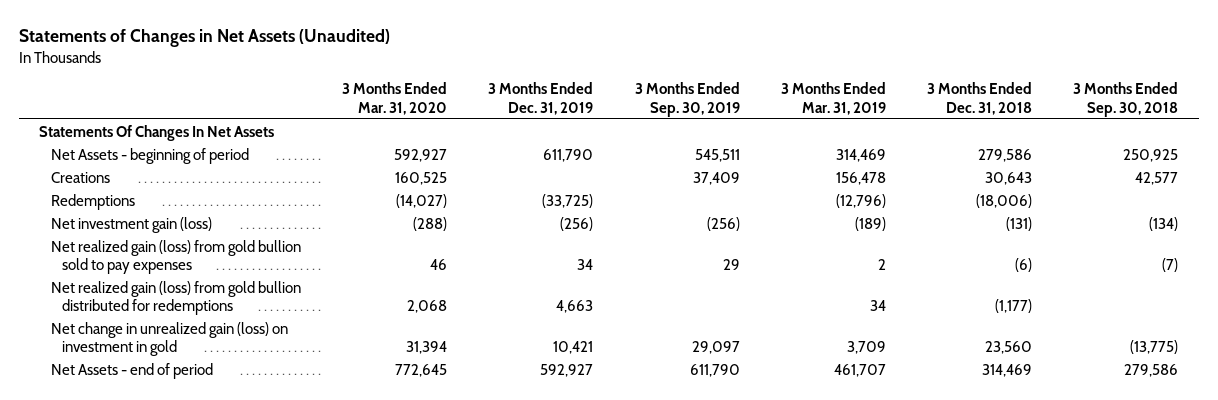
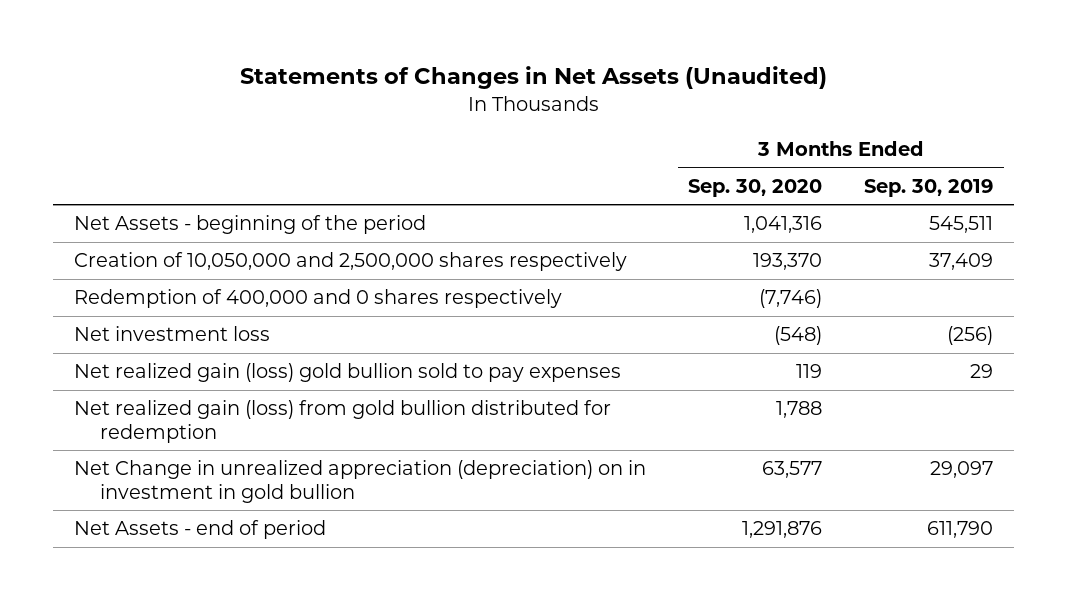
[341,82,447,115] 3 Months Ended Mar. 31, 2020 -> none
[488,82,594,115] 3 Months Ended Dec. 31, 2019 -> none
[780,82,886,115] 3 Months Ended Mar. 31, 2019 -> none
[927,82,1033,115] 3 Months Ended Dec. 31, 2018 -> none
[1073,82,1179,117] 3 Months Ended Sep. 30, 2018 -> none
none -> [688,178,823,197] Sep. 30, 2020
[39,124,275,141] Statements Of Changes In Net Assets -> none
[50,147,249,164] Net Assets - beginning of period -> [74,215,427,235] Net Assets - beginning of the period
[50,171,110,183] Creations -> [74,252,628,272] Creation of 10,050,000 and 2,500,000 shares respectively
[50,193,135,210] Redemptions -> [74,289,563,309] Redemption of 400,000 and 0 shares respectively
[50,216,212,233] Net investment gain (loss) -> [74,326,271,342] Net investment loss
[50,239,301,274] Net realized gain (loss) from gold bullion sold to pay expenses -> [74,363,622,383] Net realized gain (loss) gold bullion sold to pay expenses
[50,280,301,315] Net realized gain (loss) from gold bullion distributed for redemptions -> [74,400,612,443] Net realized gain (loss) from gold bullion distributed for redemption
[50,321,288,356] Net change in unrealized gain (loss) on investment in gold -> [74,460,647,503] Net Change in unrealized appreciation (depreciation) on in investment in gold bullion

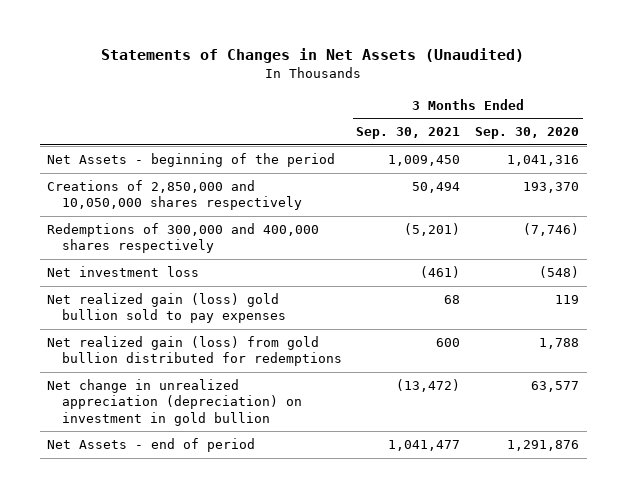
[864,178,994,197] Sep. 30, 2019 -> none
none -> [356,127,461,140] Sep. 30, 2021
[74,252,628,272] Creation of 10,050,000 and 2,500,000 shares respectively -> [47,180,302,211] Creations of 2,850,000 and 10,050,000 shares respectively
[74,289,563,309] Redemption of 400,000 and 0 shares respectively -> [47,223,320,254] Redemptions of 300,000 and 400,000 shares respectively
[74,400,612,443] Net realized gain (loss) from gold bullion distributed for redemption -> [47,336,342,367] Net realized gain (loss) from gold bullion distributed for redemptions
[74,460,647,503] Net Change in unrealized appreciation (depreciation) on in investment in gold bullion -> [47,379,302,426] Net change in unrealized appreciation (depreciation) on investment in gold bullion

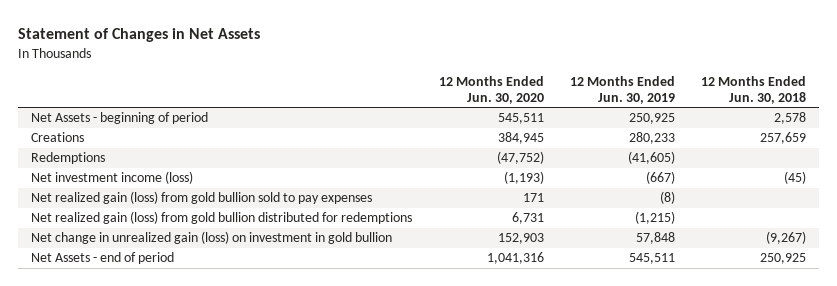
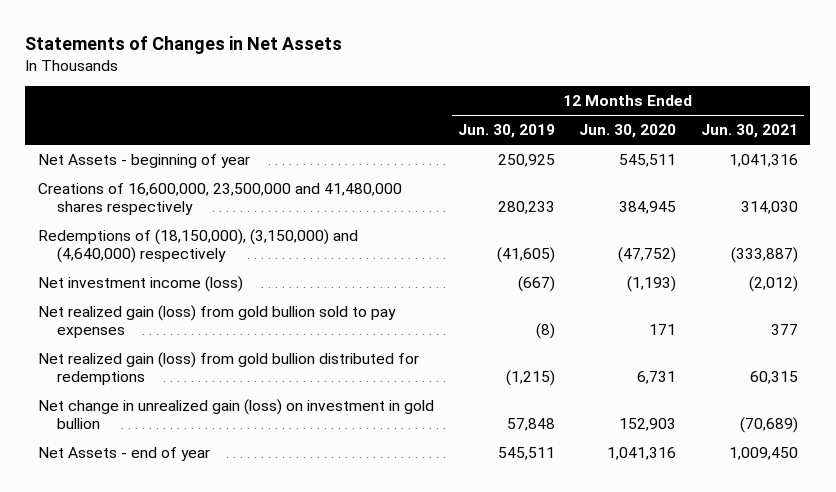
[18,28,261,43] Statement of Changes in Net Assets -> [25,35,343,54] Statements of Changes in Net Assets
[700,75,806,104] 12 Months Ended Jun. 30, 2018 -> none
none -> [700,124,798,139] Jun. 30, 2021
[31,112,209,125] Net Assets - beginning of period -> [37,154,250,169] Net Assets - beginning of year
[31,132,85,143] Creations -> [37,183,402,216] Creations of 16,600,000, 23,500,000 and 41,480,000 shares respectively
[31,152,106,165] Redemptions -> [37,229,358,264] Redemptions of (18,150,000), (3,150,000) and (4,640,000) respectively
[31,252,175,265] Net Assets - end of period -> [37,447,210,462] Net Assets - end of year

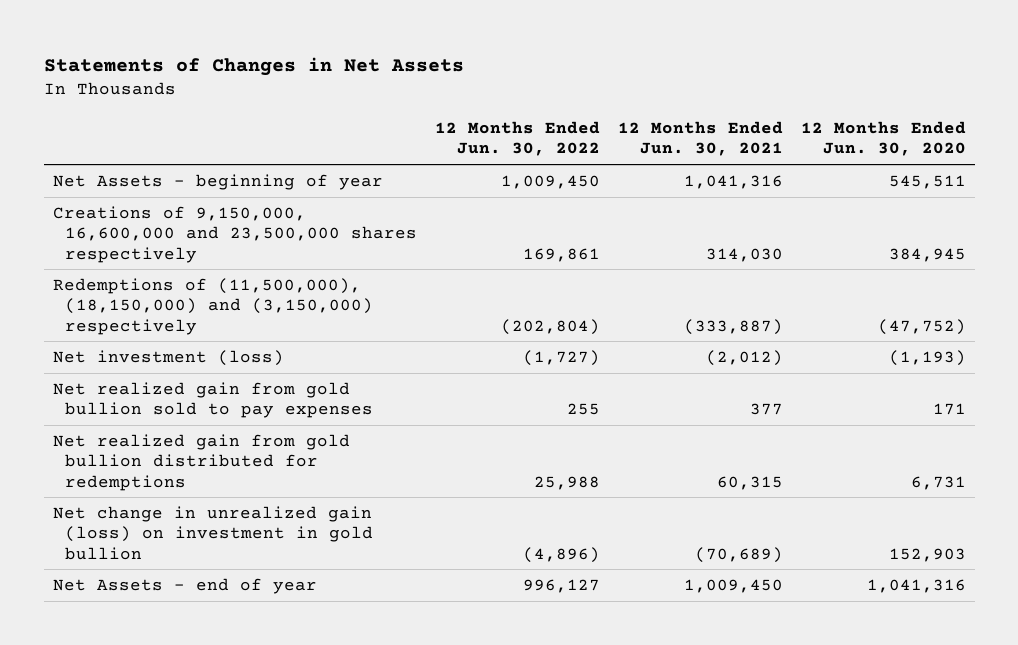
[458,124,556,139] Jun. 30, 2019 -> none
none -> [435,120,601,157] 12 Months Ended Jun. 30, 2022
[37,183,402,216] Creations of 16,600,000, 23,500,000 and 41,480,000 shares respectively -> [52,205,418,263] Creations of 9,150,000, 16,600,000 and 23,500,000 shares respectively
[37,229,358,264] Redemptions of (18,150,000), (3,150,000) and (4,640,000) respectively -> [52,277,374,335] Redemptions of (11,500,000), (18,150,000) and (3,150,000) respectively
[37,276,243,293] Net investment income (loss) -> [52,349,284,366] Net investment (loss)
[37,305,396,339] Net realized gain (loss) from gold bullion sold to pay expenses -> [52,381,374,419] Net realized gain from gold bullion sold to pay expenses
[37,352,419,386] Net realized gain (loss) from gold bullion distributed for redemptions -> [52,433,350,491] Net realized gain from gold bullion distributed for redemptions

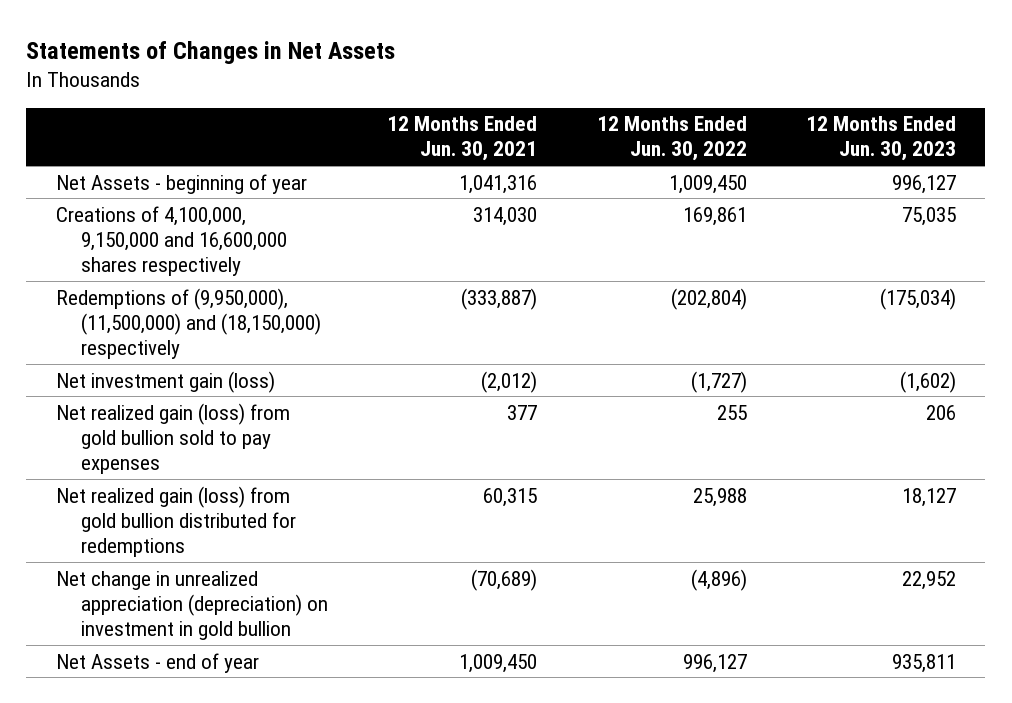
[800,120,966,157] 12 Months Ended Jun. 30, 2020 -> none
none -> [805,116,956,162] 12 Months Ended Jun. 30, 2023
[52,205,418,263] Creations of 9,150,000, 16,600,000 and 23,500,000 shares respectively -> [56,205,288,276] Creations of 4,100,000, 9,150,000 and 16,600,000 shares respectively
[52,277,374,335] Redemptions of (11,500,000), (18,150,000) and (3,150,000) respectively -> [56,287,322,359] Redemptions of (9,950,000), (11,500,000) and (18,150,000) respectively
[52,349,284,366] Net investment (loss) -> [56,370,276,393] Net investment gain (loss)
[52,381,374,419] Net realized gain from gold bullion sold to pay expenses -> [56,402,291,474] Net realized gain (loss) from gold bullion sold to pay expenses
[52,433,350,491] Net realized gain from gold bullion distributed for redemptions -> [56,485,297,557] Net realized gain (loss) from gold bullion distributed for redemptions
[52,505,374,560] Net change in unrealized gain (loss) on investment in gold bullion -> [56,570,329,640] Net change in unrealized appreciation (depreciation) on investment in gold bullion

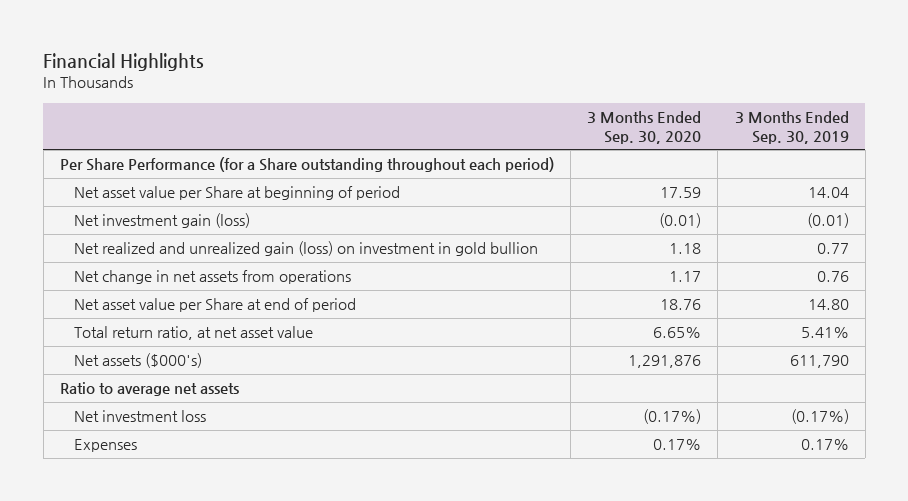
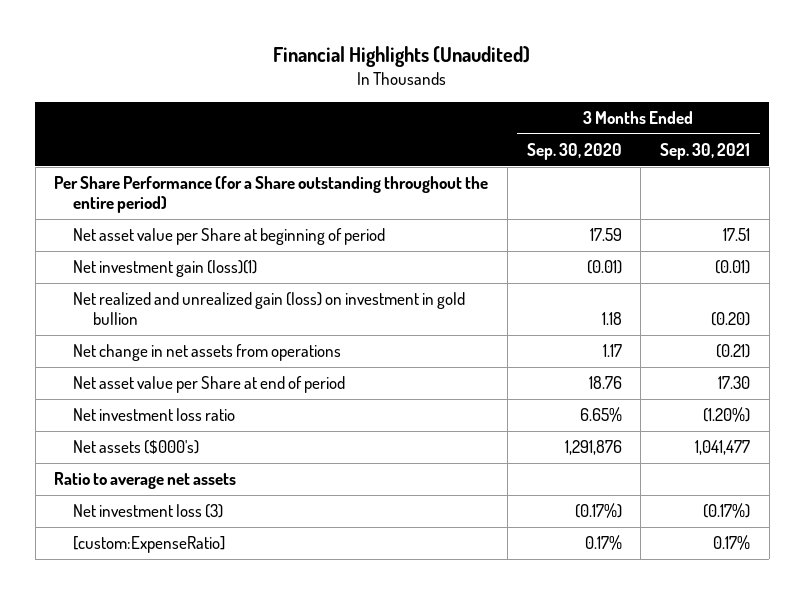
[43,52,205,71] Financial Highlights -> [273,45,531,67] Financial Highlights (Unaudited)
[734,110,849,144] 3 Months Ended Sep. 30, 2019 -> none
none -> [659,143,750,161] Sep. 30, 2021
[59,157,554,173] Per Share Performance (for a Share outstanding throughout each period) -> [54,176,489,214] Per Share Performance (for a Share outstanding throughout the entire period)
[74,213,251,229] Net investment gain (loss) -> [73,260,258,278] Net investment gain (loss)(1)
[74,326,314,341] Total return ratio, at net asset value -> [73,408,236,422] Net investment loss ratio
[74,410,207,423] Net investment loss -> [73,504,224,519] Net investment loss (3)
[74,439,138,453] Expenses -> [73,536,226,554] [custom:ExpenseRatio]

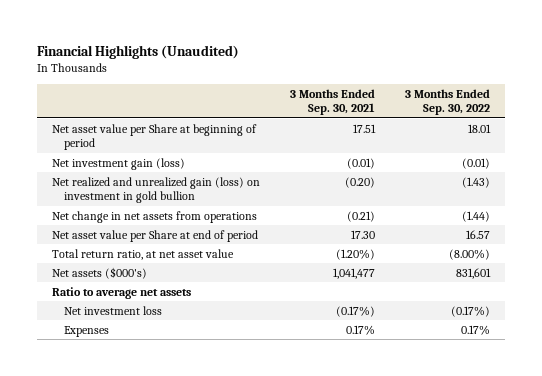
[526,143,622,161] Sep. 30, 2020 -> none
none -> [404,88,490,116] 3 Months Ended Sep. 30, 2022
[54,176,489,214] Per Share Performance (for a Share outstanding throughout the entire period) -> none
[73,260,258,278] Net investment gain (loss)(1) -> [52,157,186,170] Net investment gain (loss)
[73,408,236,422] Net investment loss ratio -> [52,248,235,260] Total return ratio, at net asset value
[73,504,224,519] Net investment loss (3) -> [63,305,162,315] Net investment loss
[73,536,226,554] [custom:ExpenseRatio] -> [63,325,109,337] Expenses

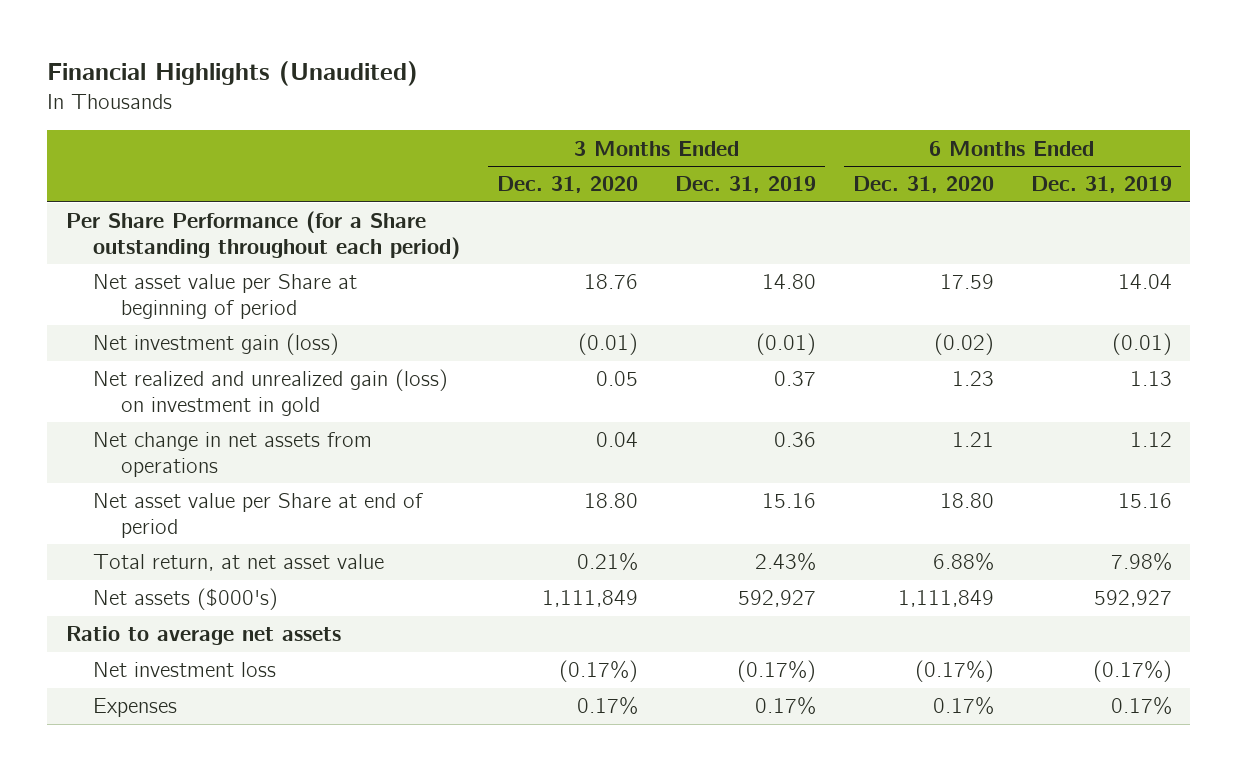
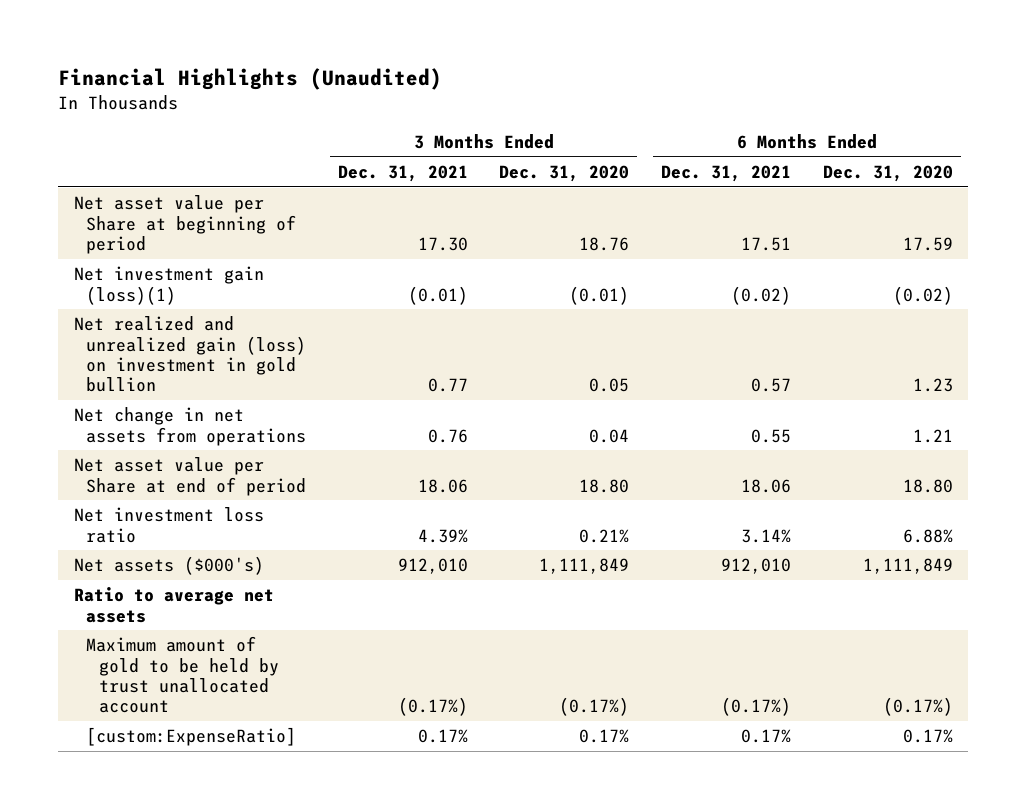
[674,176,816,194] Dec. 31, 2019 -> none
[1030,176,1172,194] Dec. 31, 2019 -> none
none -> [337,165,468,183] Dec. 31, 2021
none -> [661,165,792,183] Dec. 31, 2021
[65,211,461,259] Per Share Performance (for a Share outstanding throughout each period) -> none
[93,333,340,356] Net investment gain (loss) -> [73,266,264,305] Net investment gain (loss)(1)
[93,369,449,416] Net realized and unrealized gain (loss) on investment in gold -> [73,316,307,393] Net realized and unrealized gain (loss) on investment in gold bullion
[93,554,385,572] Total return, at net asset value -> [73,507,264,543] Net investment loss ratio
[93,662,277,678] Net investment loss -> [86,636,279,714] Maximum amount of gold to be held by trust unallocated account
[93,698,178,718] Expenses -> [86,727,297,747] [custom:ExpenseRatio]

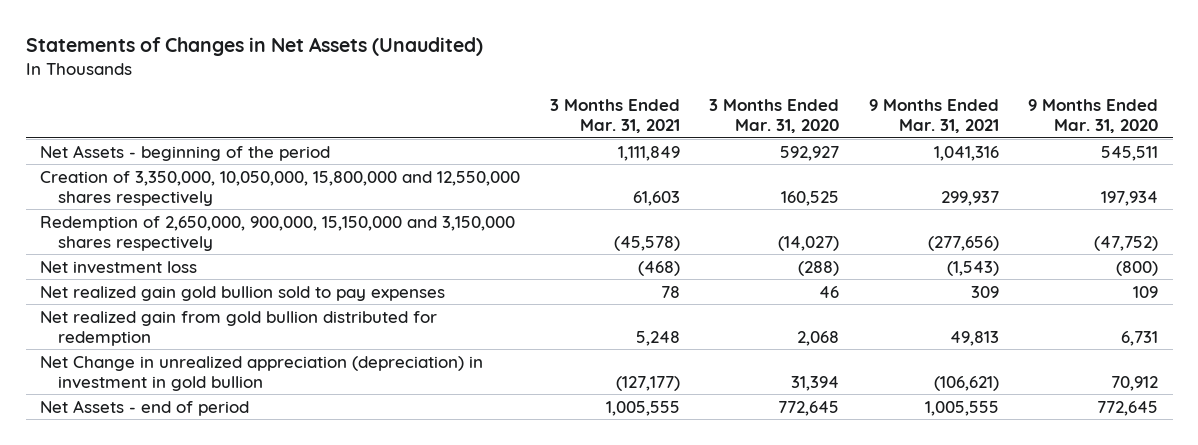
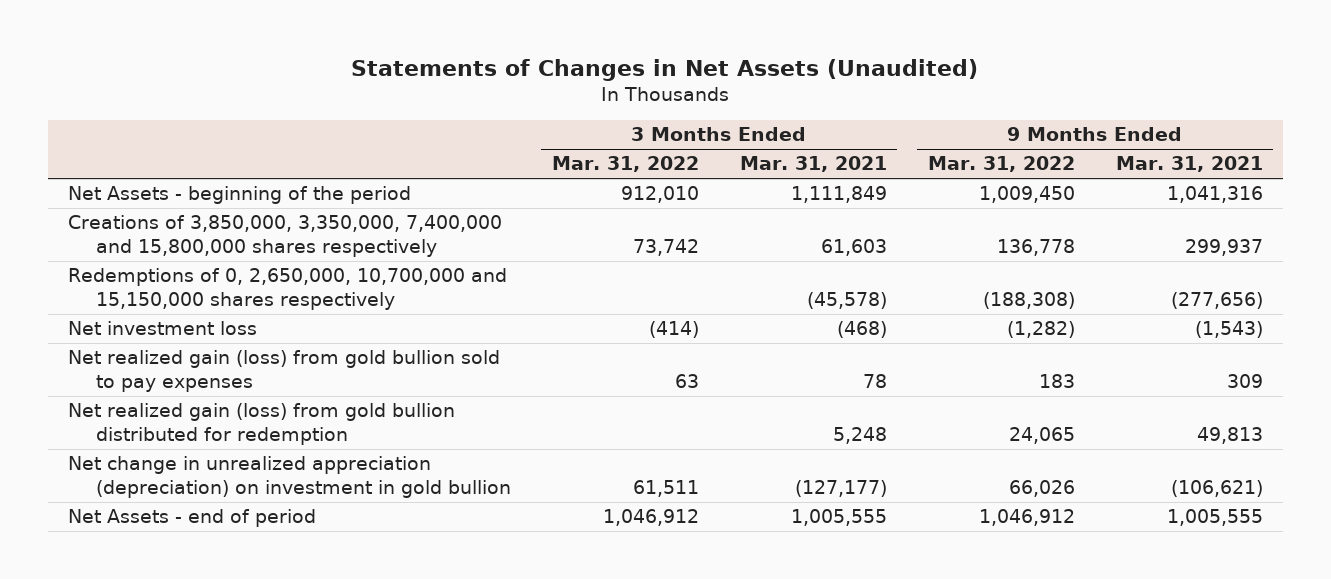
[709,99,840,134] 3 Months Ended Mar. 31, 2020 -> none
[1027,99,1158,134] 9 Months Ended Mar. 31, 2020 -> none
none -> [551,156,699,173] Mar. 31, 2022
none -> [927,156,1075,173] Mar. 31, 2022
[40,170,521,206] Creation of 3,350,000, 10,050,000, 15,800,000 and 12,550,000 shares respectively -> [68,215,503,258] Creations of 3,850,000, 3,350,000, 7,400,000 and 15,800,000 shares respectively
[40,215,516,251] Redemption of 2,650,000, 900,000, 15,150,000 and 3,150,000 shares respectively -> [68,268,508,311] Redemptions of 0, 2,650,000, 10,700,000 and 15,150,000 shares respectively
[40,285,446,301] Net realized gain gold bullion sold to pay expenses -> [68,350,501,393] Net realized gain (loss) from gold bullion sold to pay expenses
[40,310,438,346] Net realized gain from gold bullion distributed for redemption -> [68,403,456,446] Net realized gain (loss) from gold bullion distributed for redemption
[40,355,484,391] Net Change in unrealized appreciation (depreciation) in investment in gold bullion -> [68,456,511,499] Net change in unrealized appreciation (depreciation) on investment in gold bullion

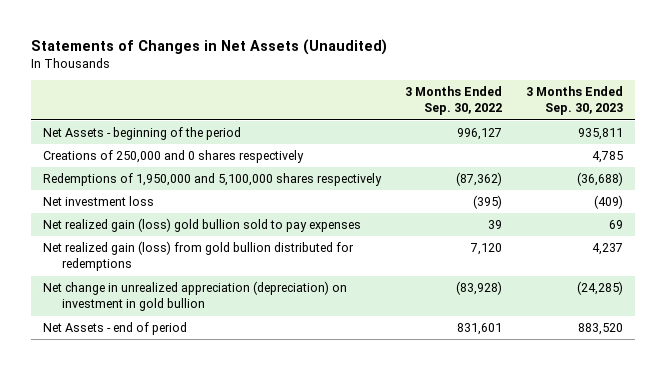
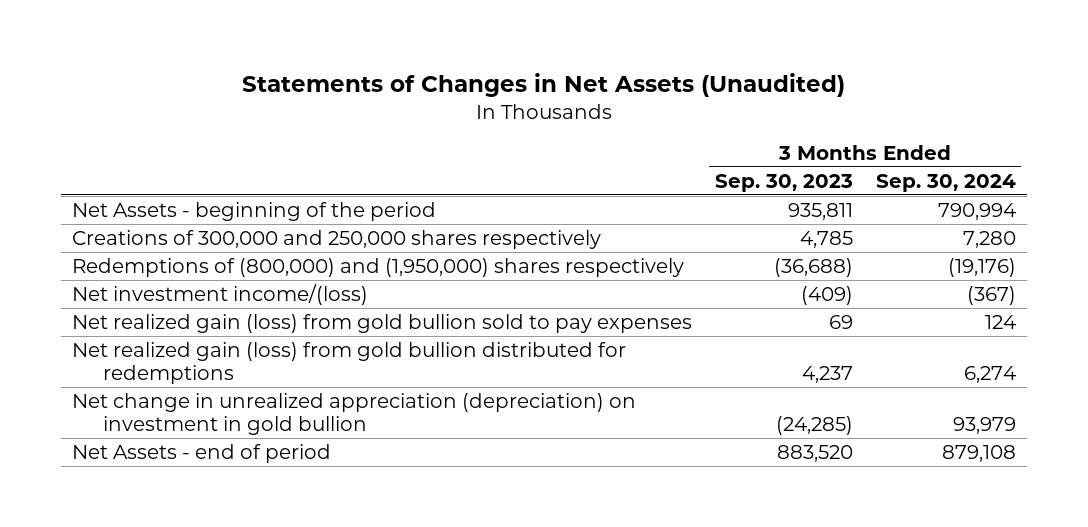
[404,86,502,116] 3 Months Ended Sep. 30, 2022 -> none
none -> [875,173,1016,192] Sep. 30, 2024
[43,150,305,164] Creations of 250,000 and 0 shares respectively -> [72,230,602,250] Creations of 300,000 and 250,000 shares respectively
[43,173,383,187] Redemptions of 1,950,000 and 5,100,000 shares respectively -> [72,258,685,278] Redemptions of (800,000) and (1,950,000) shares respectively
[43,196,155,207] Net investment loss -> [72,284,369,306] Net investment income/(loss)
[43,218,362,233] Net realized gain (loss) gold bullion sold to pay expenses -> [72,314,693,334] Net realized gain (loss) from gold bullion sold to pay expenses

